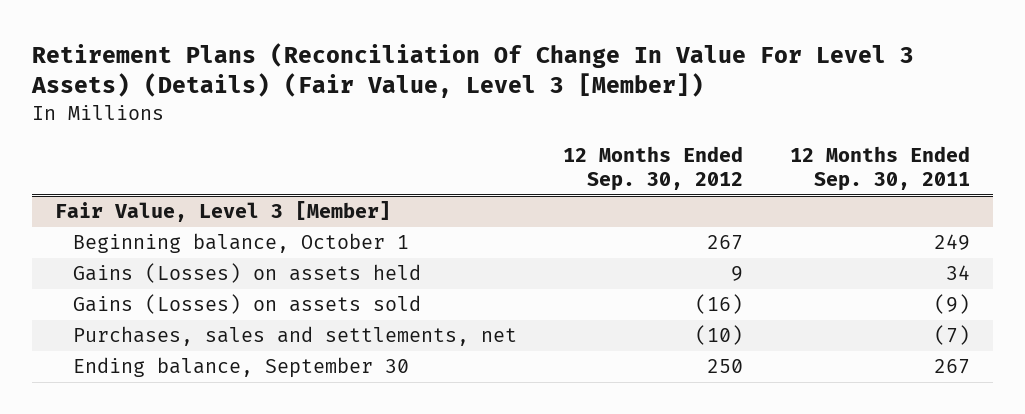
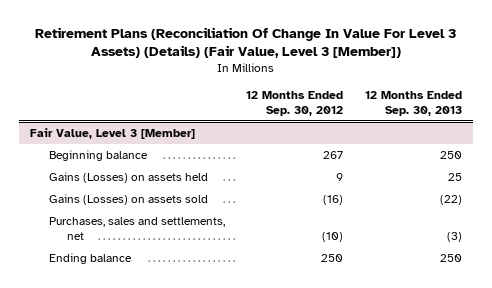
[789,145,970,192] 12 Months Ended Sep. 30, 2011 -> none
none -> [364,90,462,116] 12 Months Ended Sep. 30, 2013
[73,233,410,254] Beginning balance, October 1 -> [48,149,148,161] Beginning balance
[73,357,410,379] Ending balance, September 30 -> [48,252,132,264] Ending balance

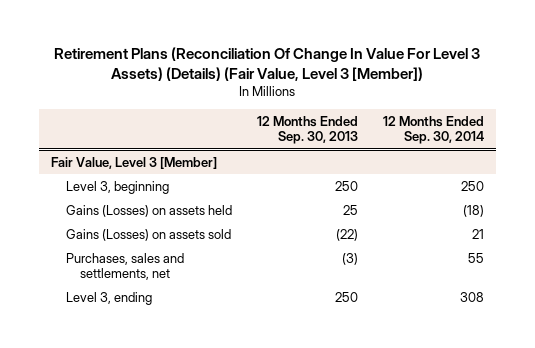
[246,90,344,116] 12 Months Ended Sep. 30, 2012 -> none
none -> [382,115,484,145] 12 Months Ended Sep. 30, 2014
[48,149,148,161] Beginning balance -> [65,180,169,194] Level 3, beginning
[48,252,132,264] Ending balance -> [65,291,152,305] Level 3, ending

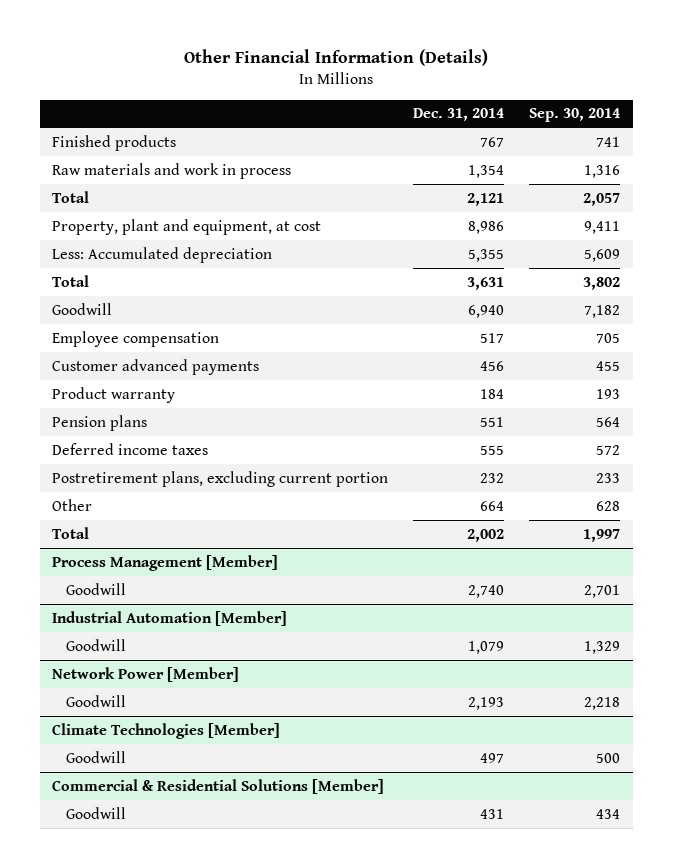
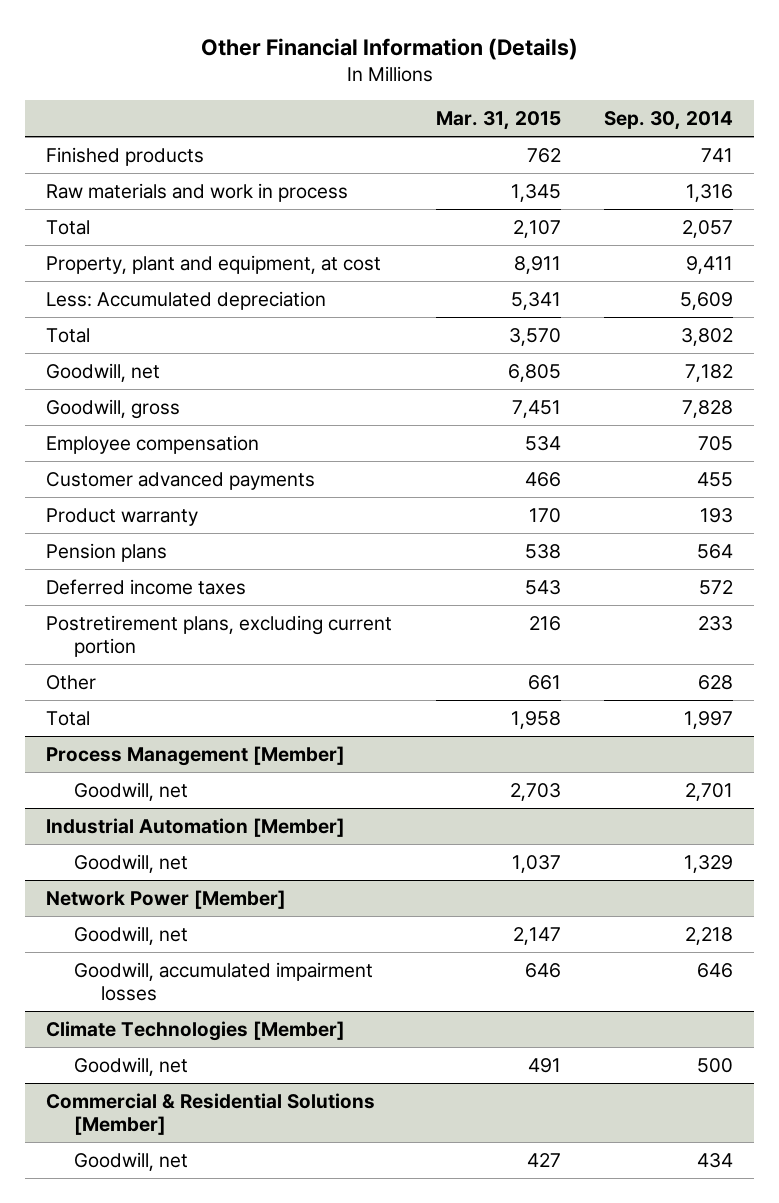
[413,108,505,122] Dec. 31, 2014 -> none
none -> [435,111,561,131] Mar. 31, 2015
[52,302,113,315] Goodwill -> [46,362,161,382] Goodwill, net
none -> [46,398,181,419] Goodwill, gross
[65,582,126,595] Goodwill -> [73,781,188,801] Goodwill, net
[65,638,126,651] Goodwill -> [73,853,188,873] Goodwill, net
[65,694,126,707] Goodwill -> [73,925,188,945] Goodwill, net
none -> [73,961,373,1001] Goodwill, accumulated impairment losses
[65,750,126,763] Goodwill -> [73,1056,188,1076] Goodwill, net
[65,806,126,819] Goodwill -> [73,1151,188,1171] Goodwill, net

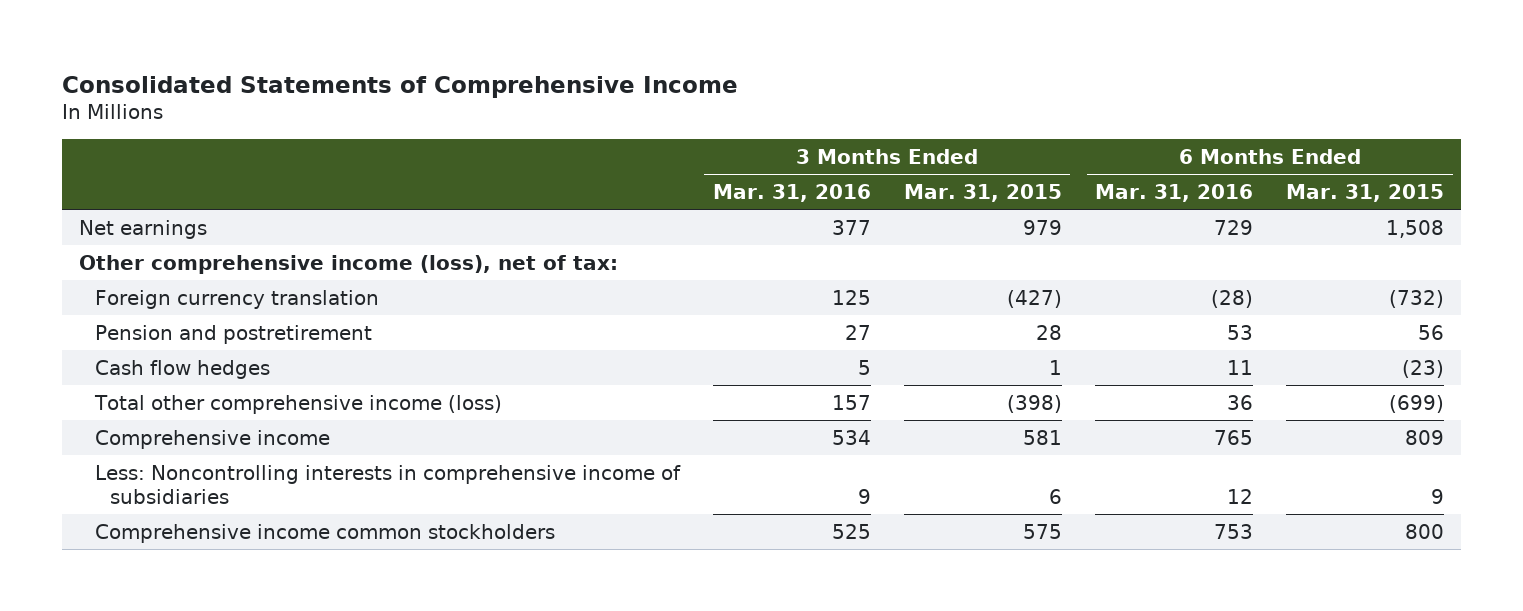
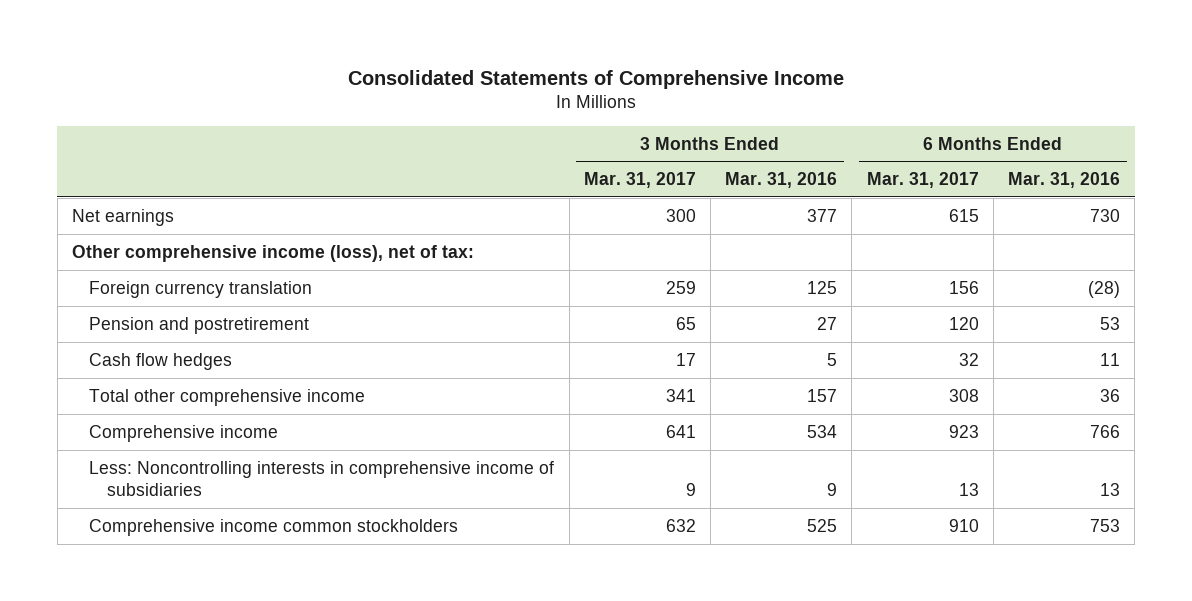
[903,183,1062,202] Mar. 31, 2015 -> none
[1286,183,1445,202] Mar. 31, 2015 -> none
none -> [583,172,696,189] Mar. 31, 2017
none -> [866,172,979,189] Mar. 31, 2017
[1214,219,1254,235] 729 -> [1089,208,1120,222] 730
[93,394,502,414] Total other comprehensive income (loss) -> [89,388,366,406] Total other comprehensive income
[1214,429,1254,445] 765 -> [1089,424,1120,438] 766
[1227,488,1254,504] 12 -> [1099,482,1120,496] 13

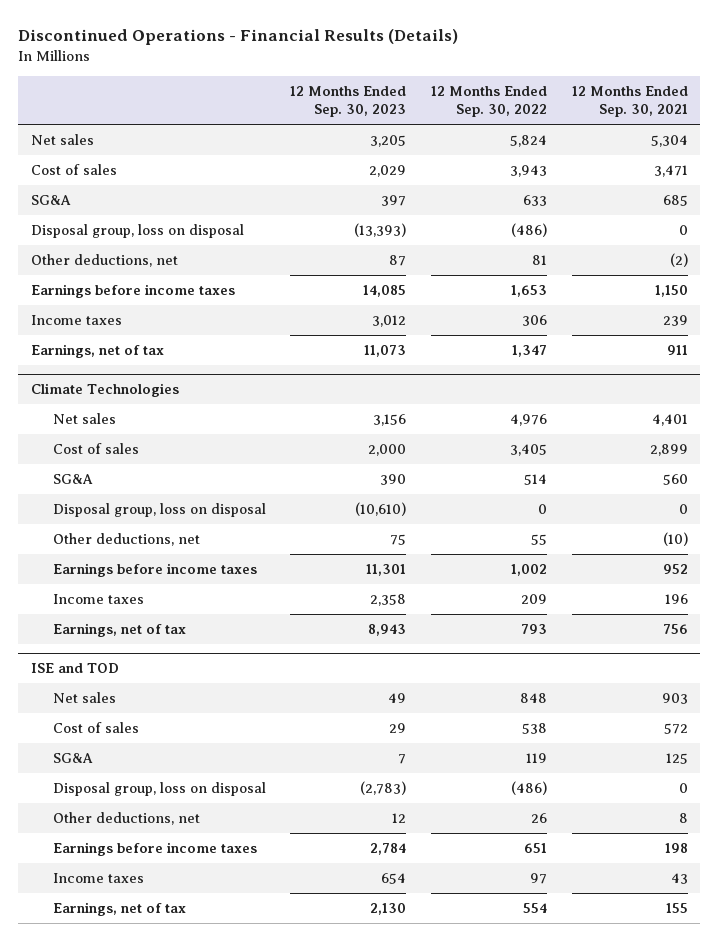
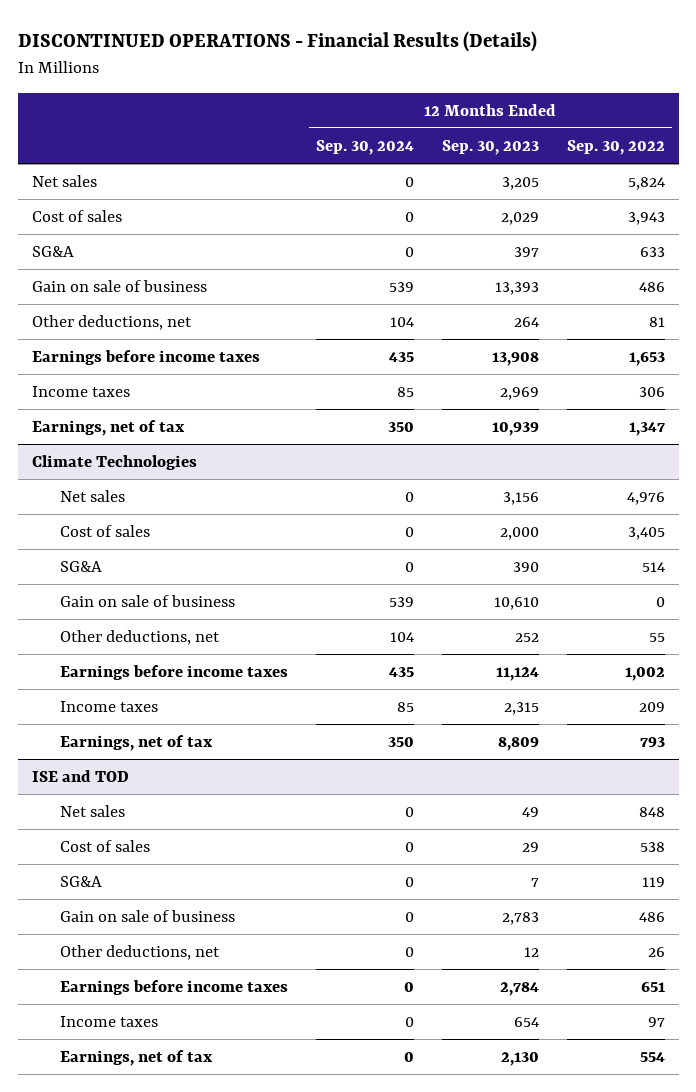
[18,29,459,46] Discontinued Operations - Financial Results (Details) -> [17,31,537,53] DISCONTINUED OPERATIONS - Financial Results (Details)
[571,85,688,118] 12 Months Ended Sep. 30, 2021 -> none
none -> [315,139,414,155] Sep. 30, 2024
[30,223,244,238] Disposal group, loss on disposal -> none
none -> [31,280,207,293] Gain on sale of business
[389,254,407,266] 87 -> [513,317,539,328] 264
[363,284,407,297] 14,085 -> [491,352,539,367] 13,908
[372,314,407,327] 3,012 -> [499,387,539,401] 2,969
[364,344,407,357] 11,073 -> [491,422,539,437] 10,939
[52,502,266,517] Disposal group, loss on disposal -> none
none -> [59,595,235,608] Gain on sale of business
[390,533,407,545] 75 -> [514,633,539,643] 252
[366,563,407,576] 11,301 -> [495,667,539,682] 11,124
[370,593,407,606] 2,358 -> [503,702,539,716] 2,315
[368,623,407,636] 8,943 -> [497,737,539,752] 8,809
[52,781,266,796] Disposal group, loss on disposal -> none
none -> [59,910,235,923] Gain on sale of business

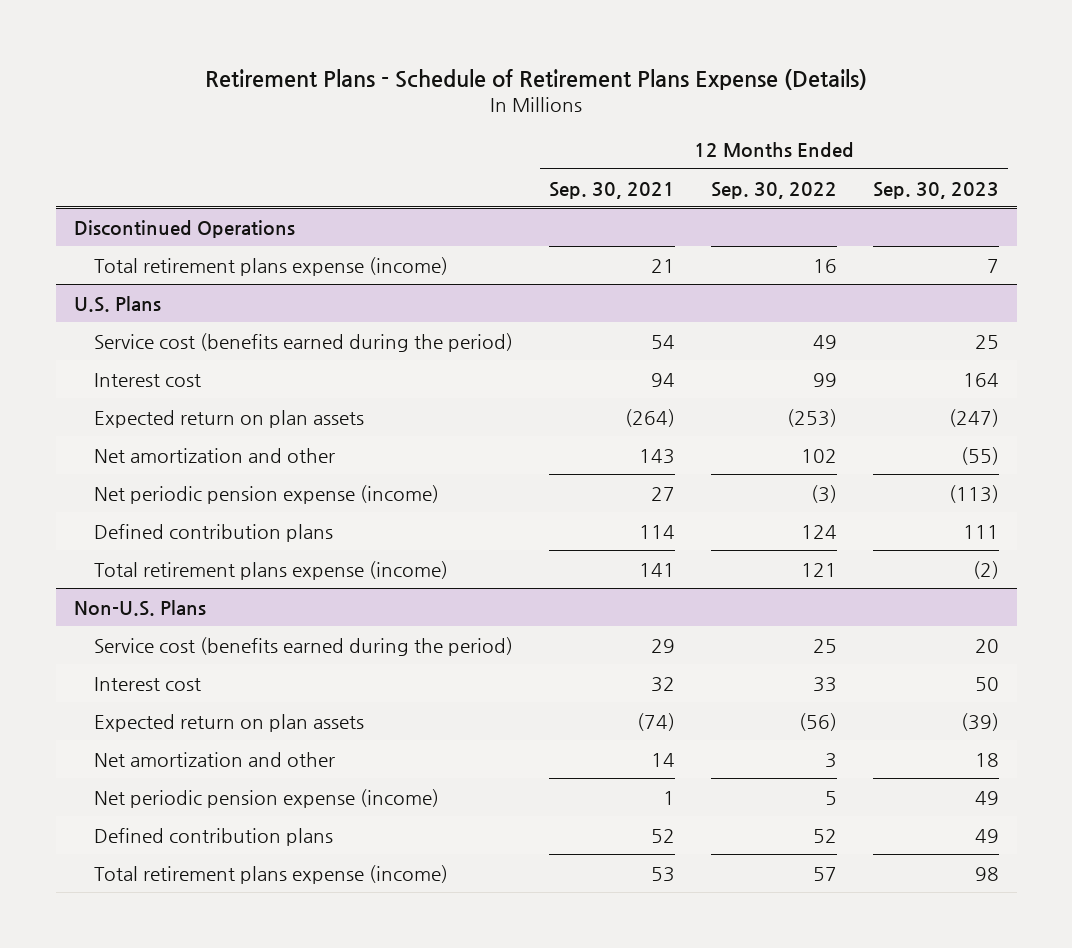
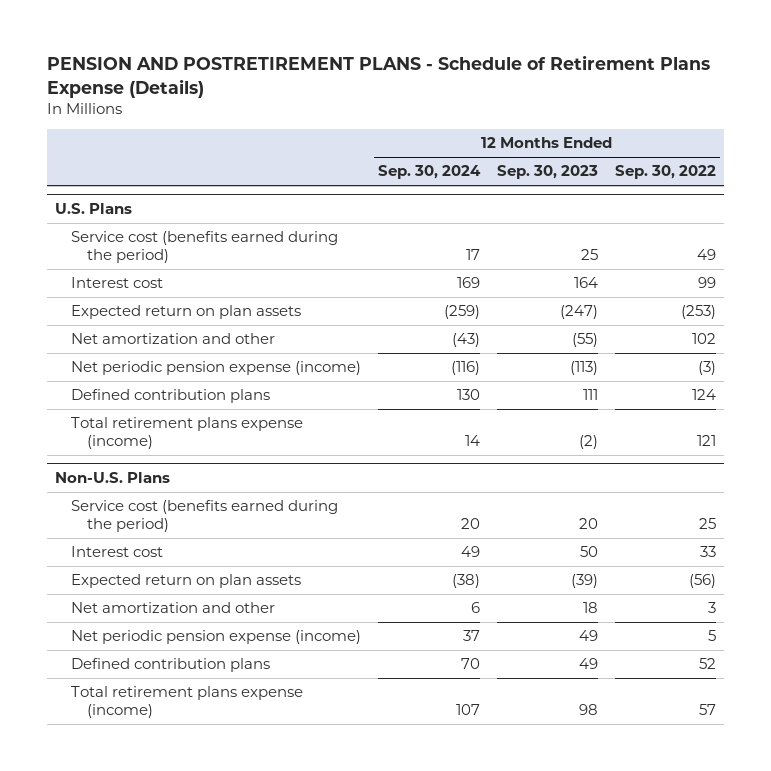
[205,68,868,90] Retirement Plans - Schedule of Retirement Plans Expense (Details) -> [46,55,710,98] PENSION AND POSTRETIREMENT PLANS - Schedule of Retirement Plans Expense (Details)
[548,181,675,199] Sep. 30, 2021 -> none
none -> [378,165,482,180] Sep. 30, 2024
[73,219,295,238] Discontinued Operations -> none
[93,256,448,276] Total retirement plans expense (income) -> none

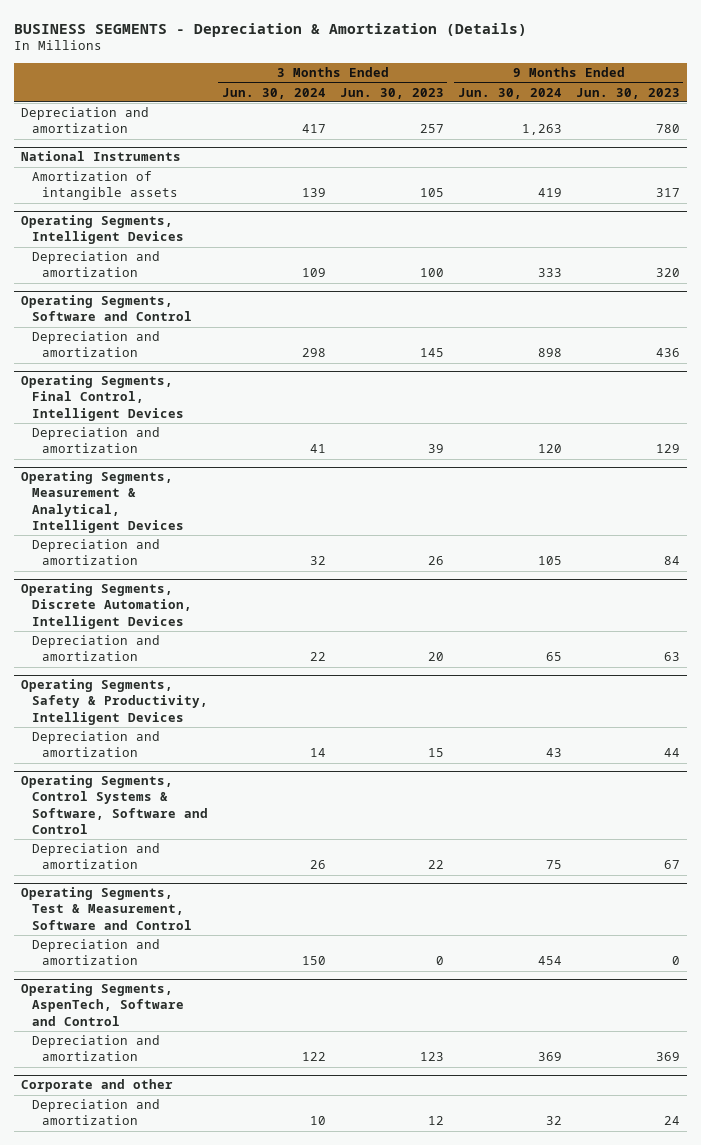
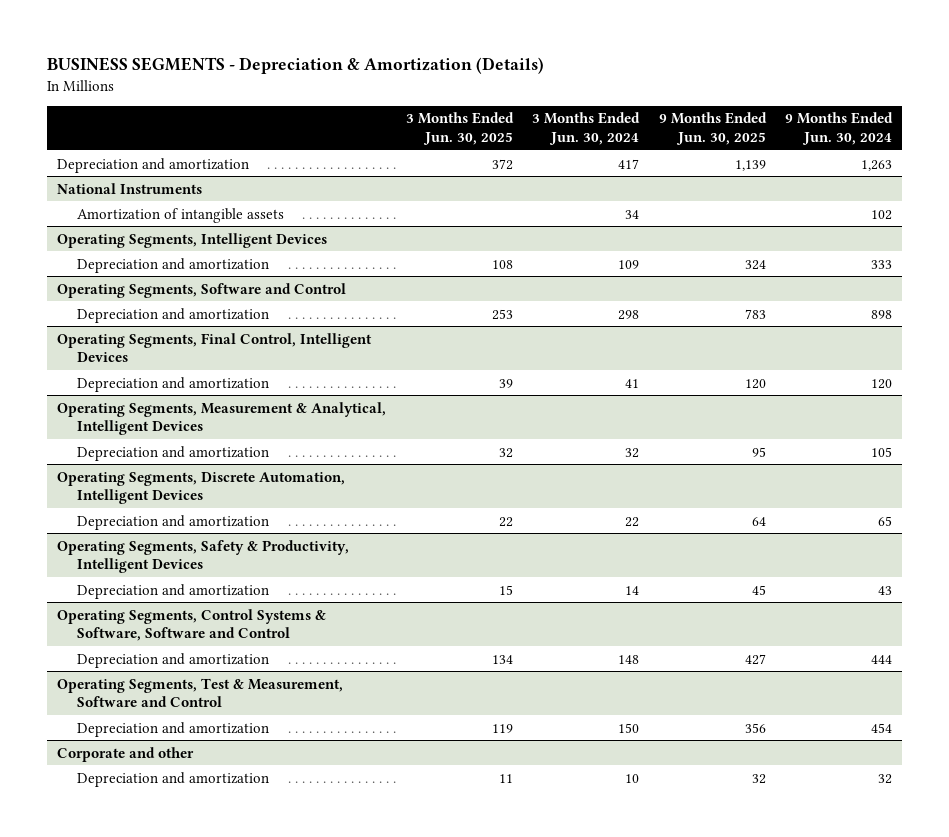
[339,87,444,99] Jun. 30, 2023 -> none
[575,87,680,99] Jun. 30, 2023 -> none
none -> [405,112,514,145] 3 Months Ended Jun. 30, 2025
none -> [658,112,767,145] 9 Months Ended Jun. 30, 2025
[301,188,326,198] 139 -> [625,209,640,219] 34
[537,188,562,198] 419 -> [871,209,893,220] 102
[309,860,326,870] 26 -> [618,654,640,664] 148
[545,860,562,870] 75 -> [871,654,893,664] 444
[21,983,184,1026] Operating Segments, AspenTech, Software and Control -> none
[31,1035,160,1062] Depreciation and amortization -> none

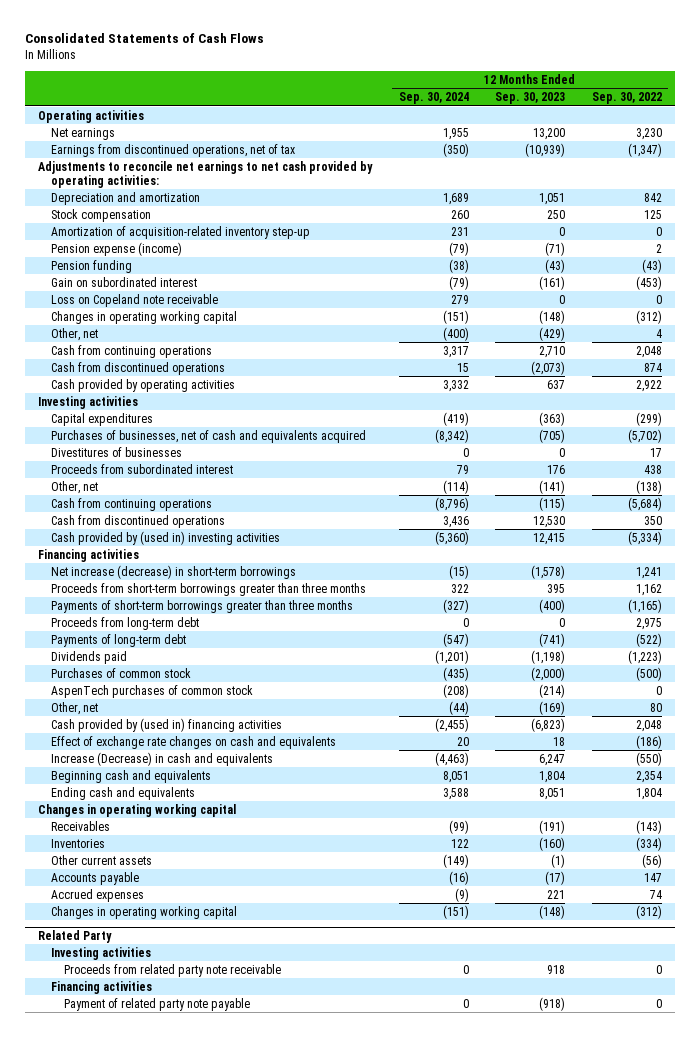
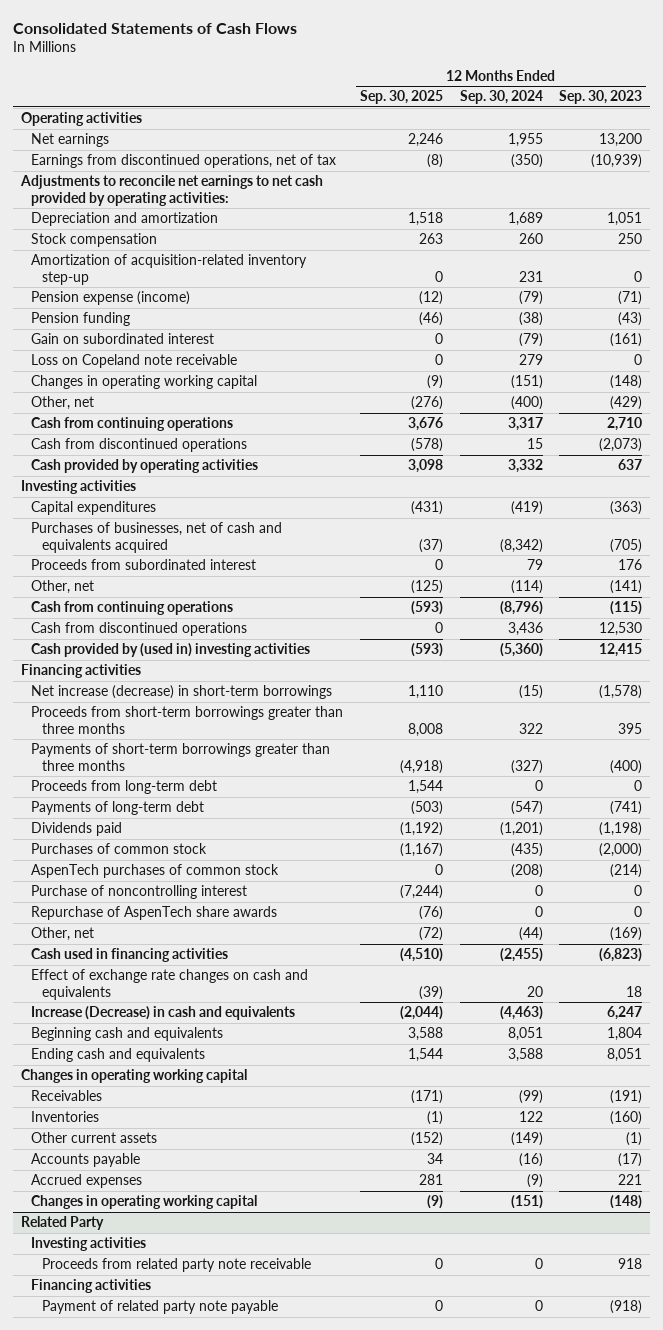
[591,92,662,105] Sep. 30, 2022 -> none
none -> [360,90,444,105] Sep. 30, 2025
[51,446,183,457] Divestitures of businesses -> none
none -> [31,885,248,900] Purchase of noncontrolling interest
none -> [31,906,278,921] Repurchase of AspenTech share awards
[51,717,283,732] Cash provided by (used in) financing activities -> [31,948,229,963] Cash used in financing activities

